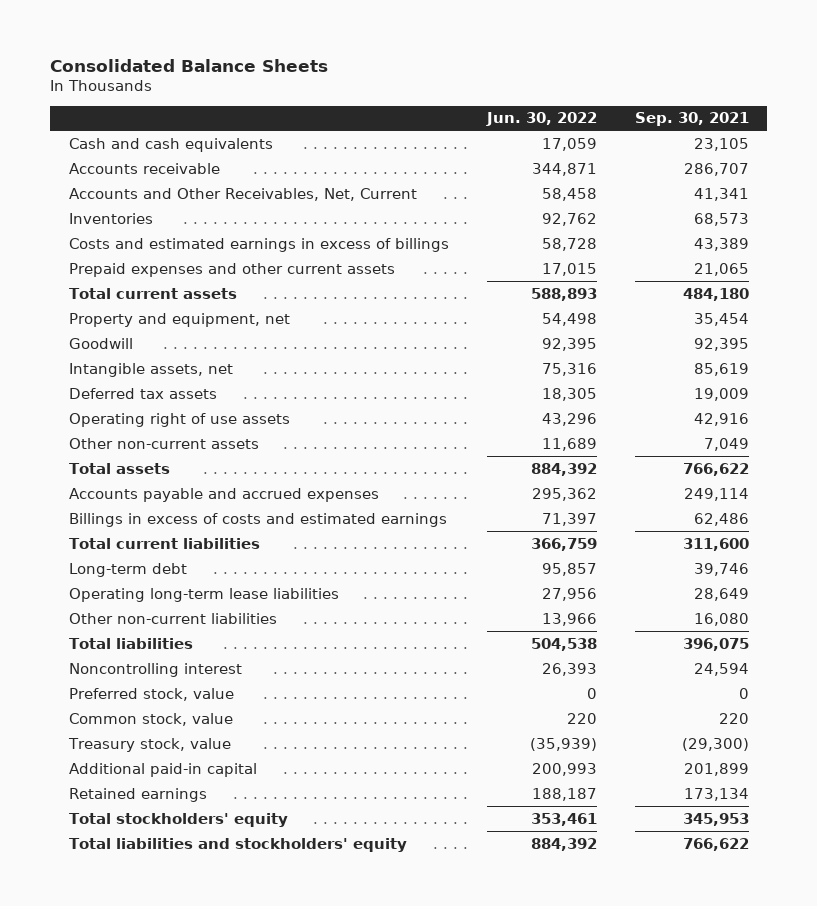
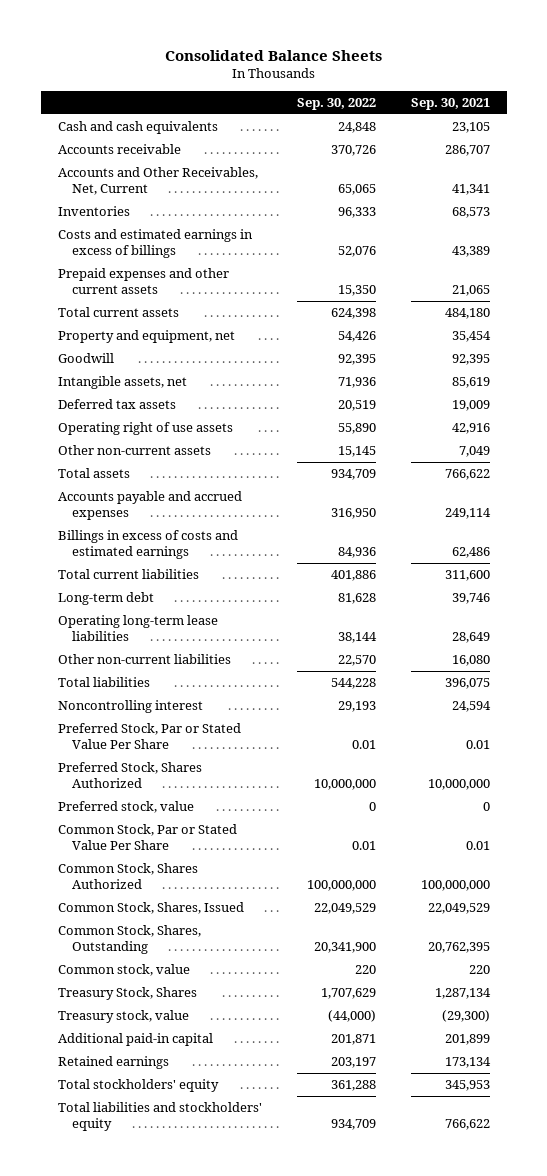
[485,112,597,127] Jun. 30, 2022 -> none
none -> [296,97,376,110] Sep. 30, 2022
none -> [57,723,241,749] Preferred Stock, Par or Stated Value Per Share
none -> [57,762,202,788] Preferred Stock, Shares Authorized
none -> [57,824,237,850] Common Stock, Par or Stated Value Per Share
none -> [57,863,198,889] Common Stock, Shares Authorized
none -> [57,902,244,915] Common Stock, Shares, Issued
none -> [57,925,201,954] Common Stock, Shares, Outstanding
none -> [57,987,197,1001] Treasury Stock, Shares

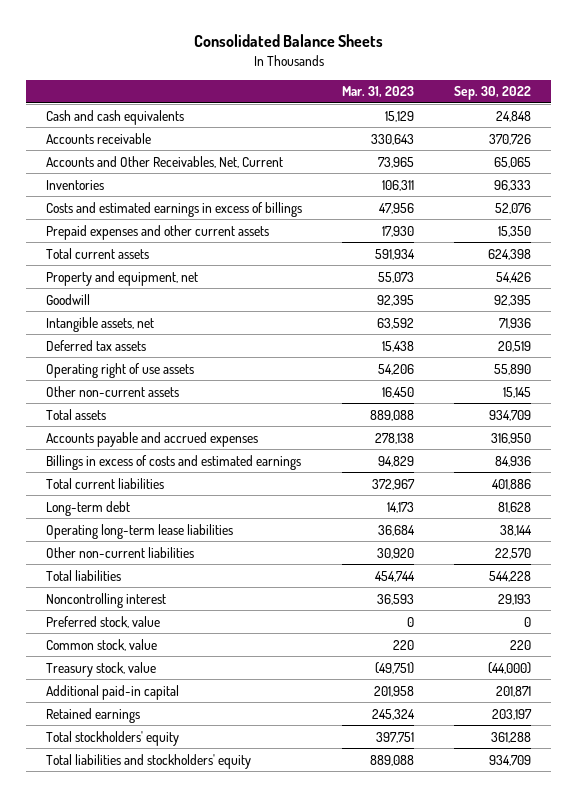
[410,97,490,110] Sep. 30, 2021 -> none
none -> [342,86,415,99] Mar. 31, 2023
[57,723,241,749] Preferred Stock, Par or Stated Value Per Share -> none
[57,762,202,788] Preferred Stock, Shares Authorized -> none
[57,824,237,850] Common Stock, Par or Stated Value Per Share -> none
[57,863,198,889] Common Stock, Shares Authorized -> none
[57,902,244,915] Common Stock, Shares, Issued -> none
[57,925,201,954] Common Stock, Shares, Outstanding -> none
[57,987,197,1001] Treasury Stock, Shares -> none

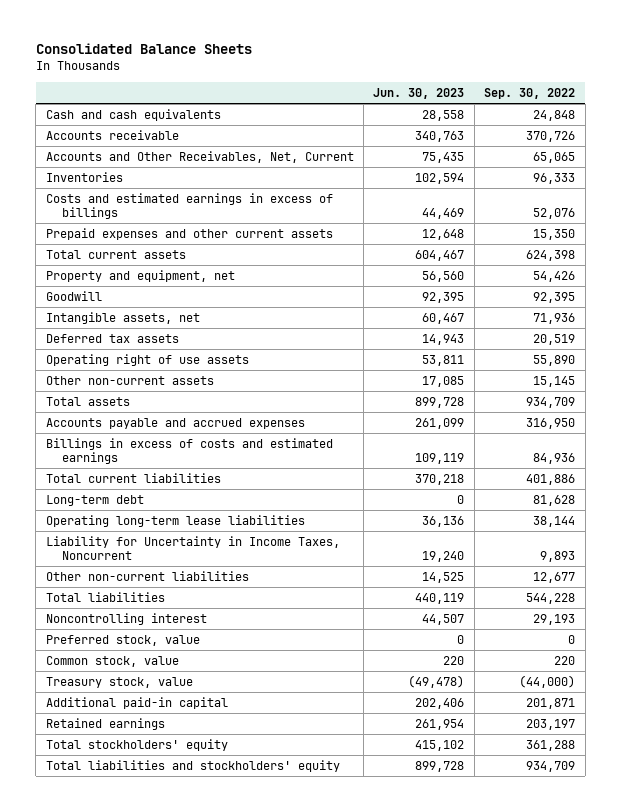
[342,86,415,99] Mar. 31, 2023 -> none
none -> [373,88,465,100] Jun. 30, 2023
none -> [45,535,340,560] Liability for Uncertainty in Income Taxes, Noncurrent
[495,547,532,559] 22,570 -> [533,571,576,583] 12,677

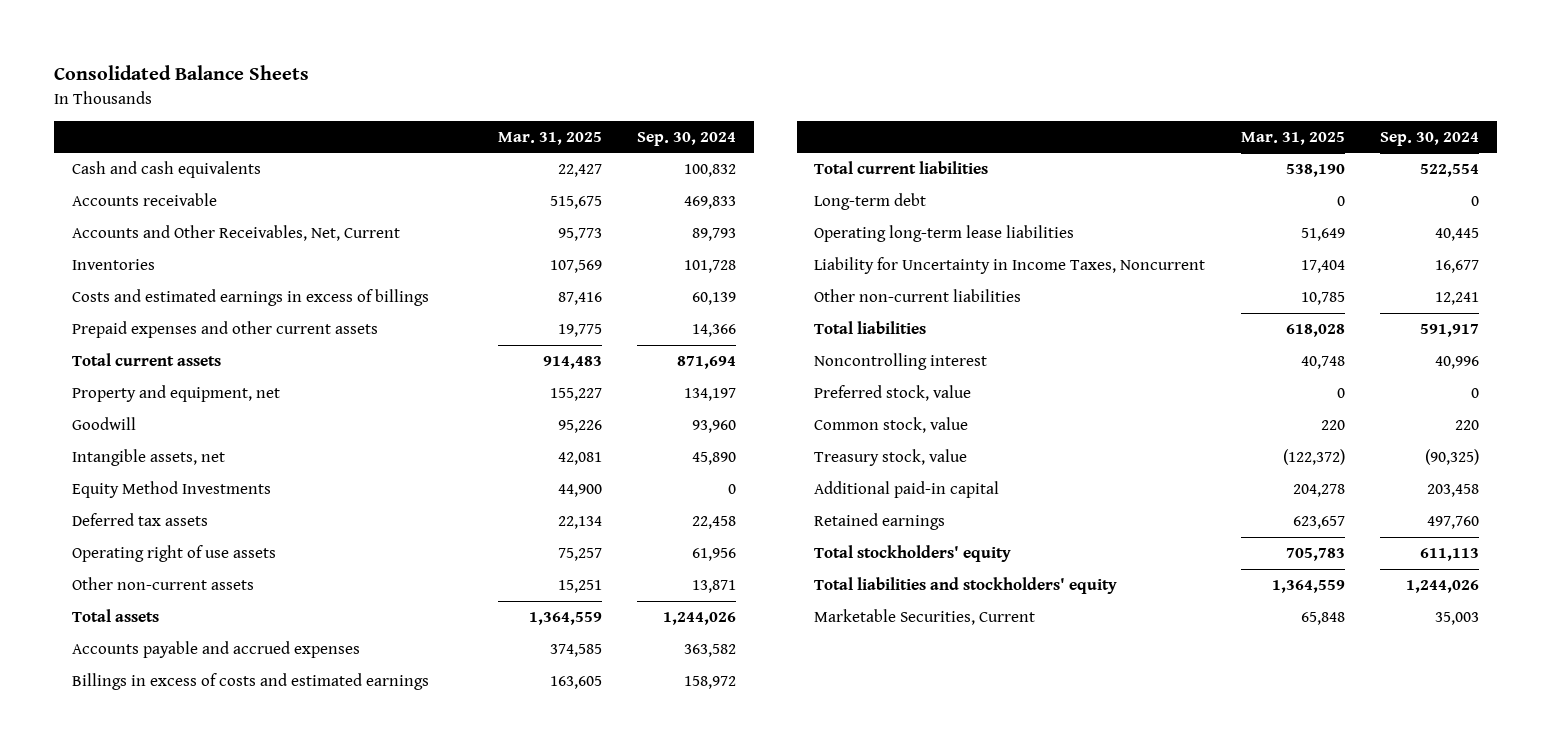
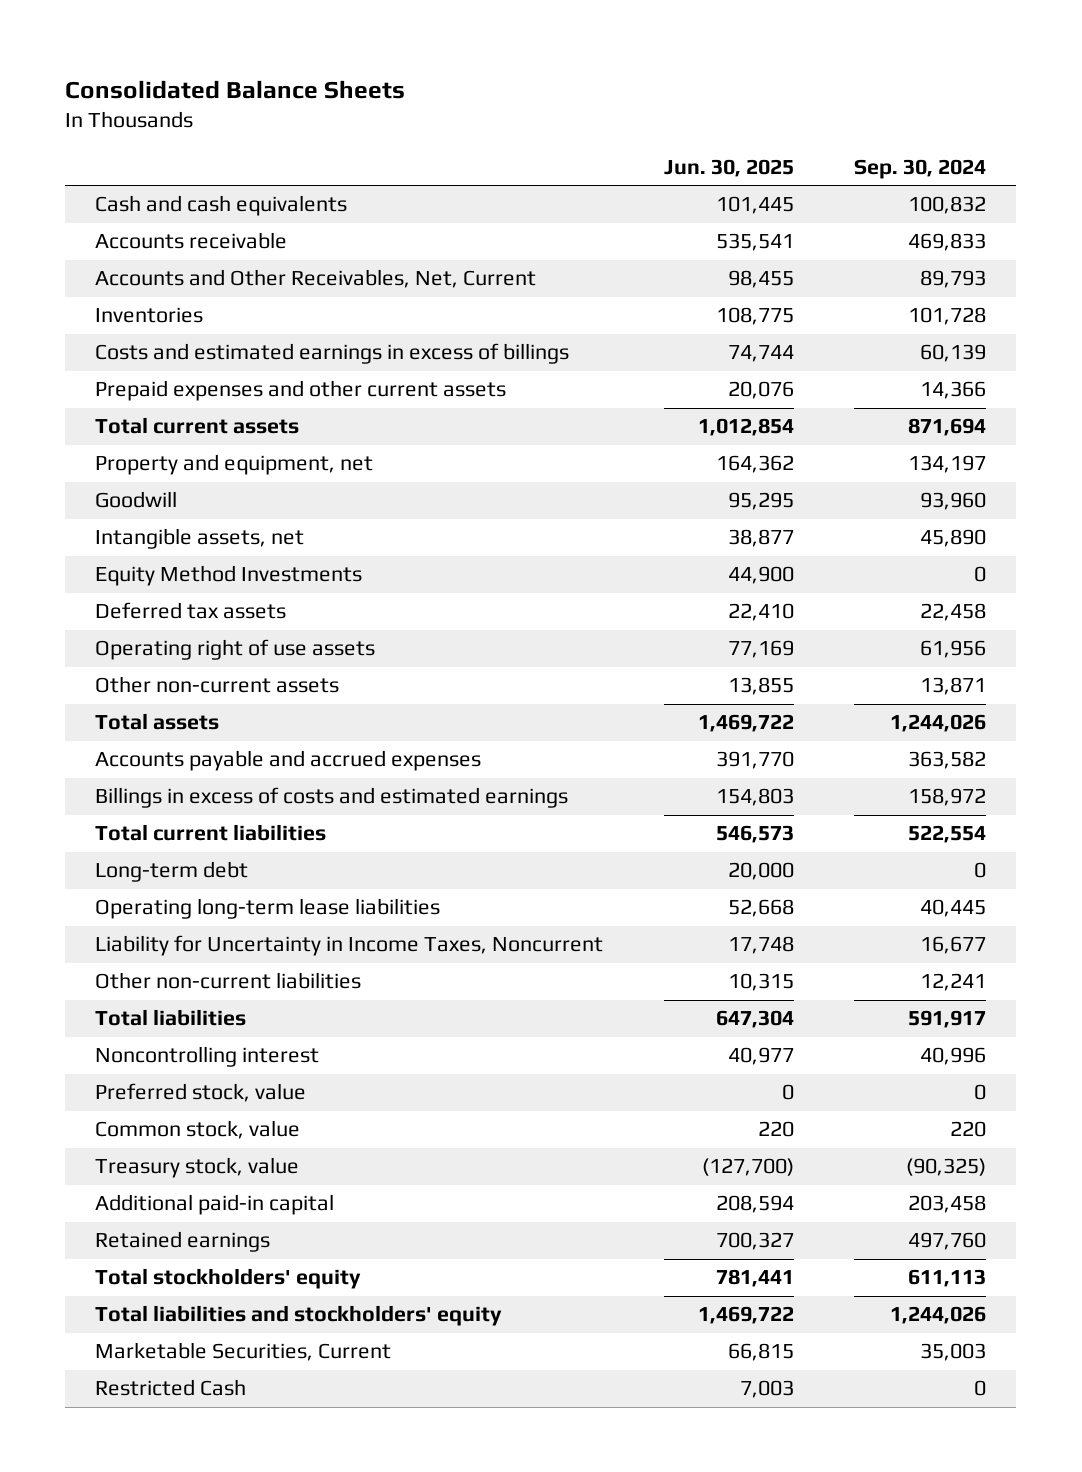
[497,131,602,145] Mar. 31, 2025 -> none
none -> [663,158,794,177] Jun. 30, 2025
none -> [95,1379,247,1397] Restricted Cash

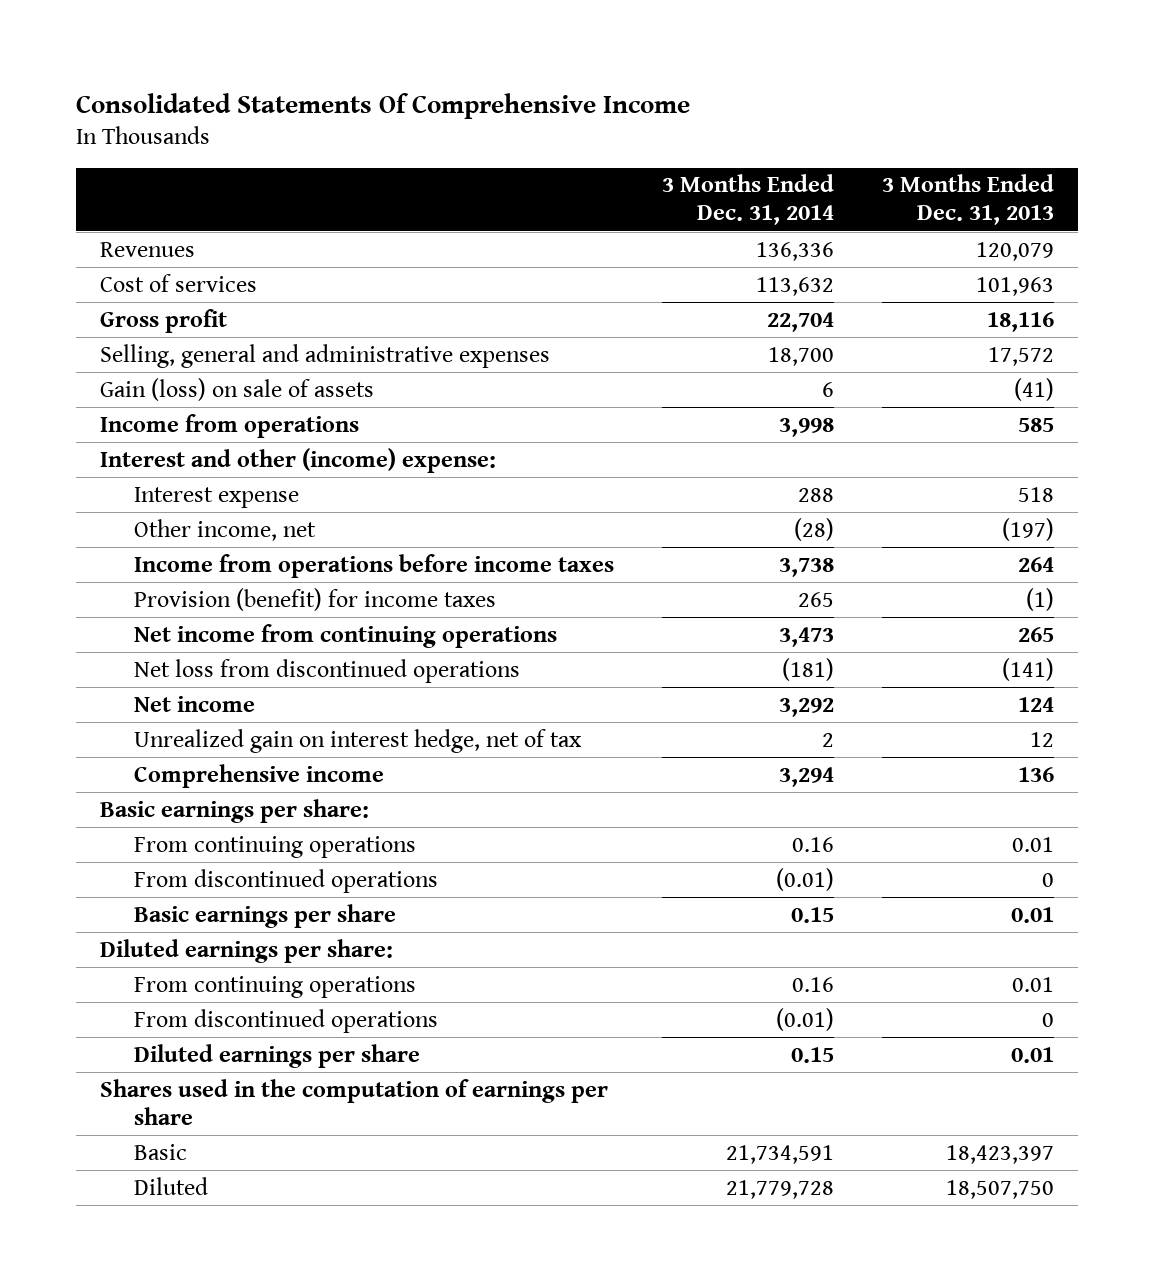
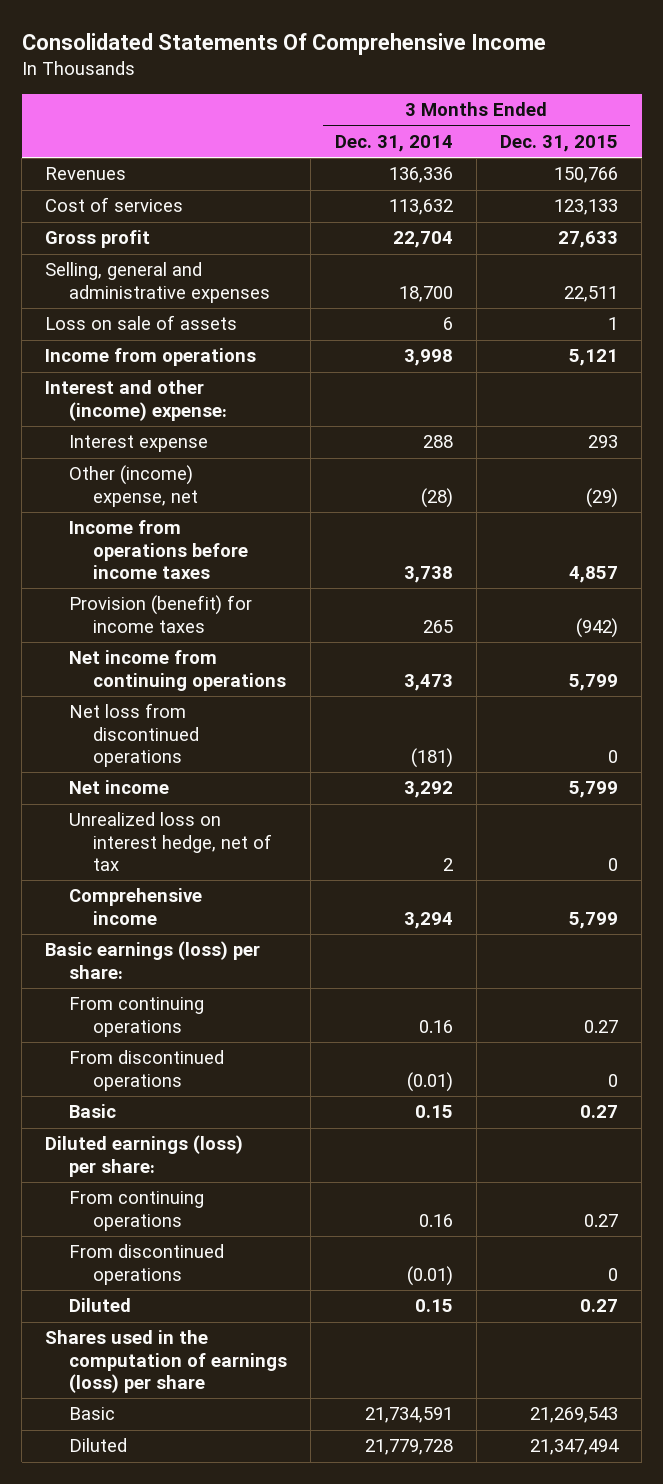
[882,174,1055,226] 3 Months Ended Dec. 31, 2013 -> none
none -> [499,135,618,153] Dec. 31, 2015
[100,377,375,401] Gain (loss) on sale of assets -> [45,315,238,331] Loss on sale of assets
[134,518,317,541] Other income, net -> [69,465,199,507] Other (income) expense, net
[134,728,583,753] Unrealized gain on interest hedge, net of tax -> [69,812,273,872] Unrealized loss on interest hedge, net of tax
[100,798,370,823] Basic earnings per share: -> [45,941,261,979] Basic earnings (loss) per share:
[134,903,397,928] Basic earnings per share -> [69,1104,117,1119] Basic
[100,938,394,963] Diluted earnings per share: -> [45,1135,244,1177] Diluted earnings (loss) per share:
[134,1043,421,1068] Diluted earnings per share -> [69,1298,132,1313] Diluted
[100,1078,609,1125] Shares used in the computation of earnings per share -> [45,1330,288,1394] Shares used in the computation of earnings (loss) per share

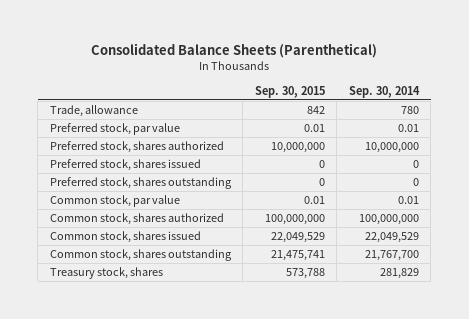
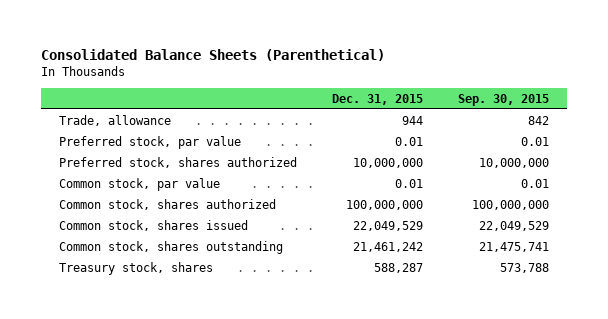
[348,85,420,98] Sep. 30, 2014 -> none
none -> [331,94,423,106] Dec. 31, 2015
[49,159,201,172] Preferred stock, shares issued -> none
[49,177,232,190] Preferred stock, shares outstanding -> none

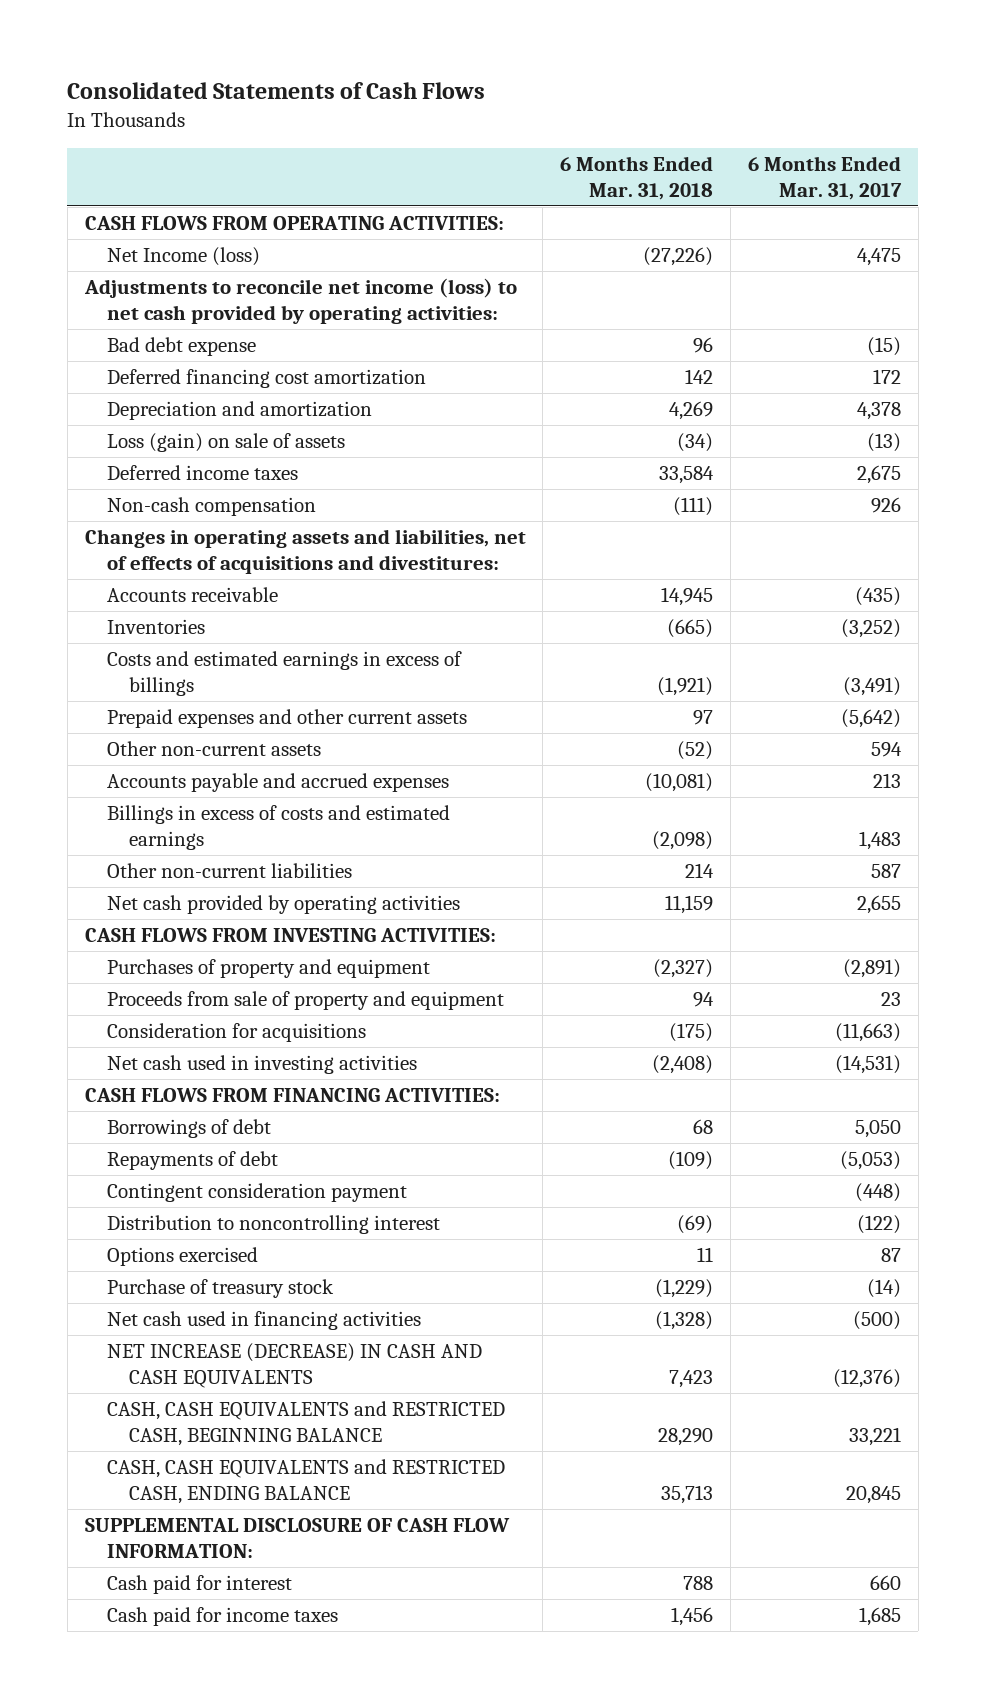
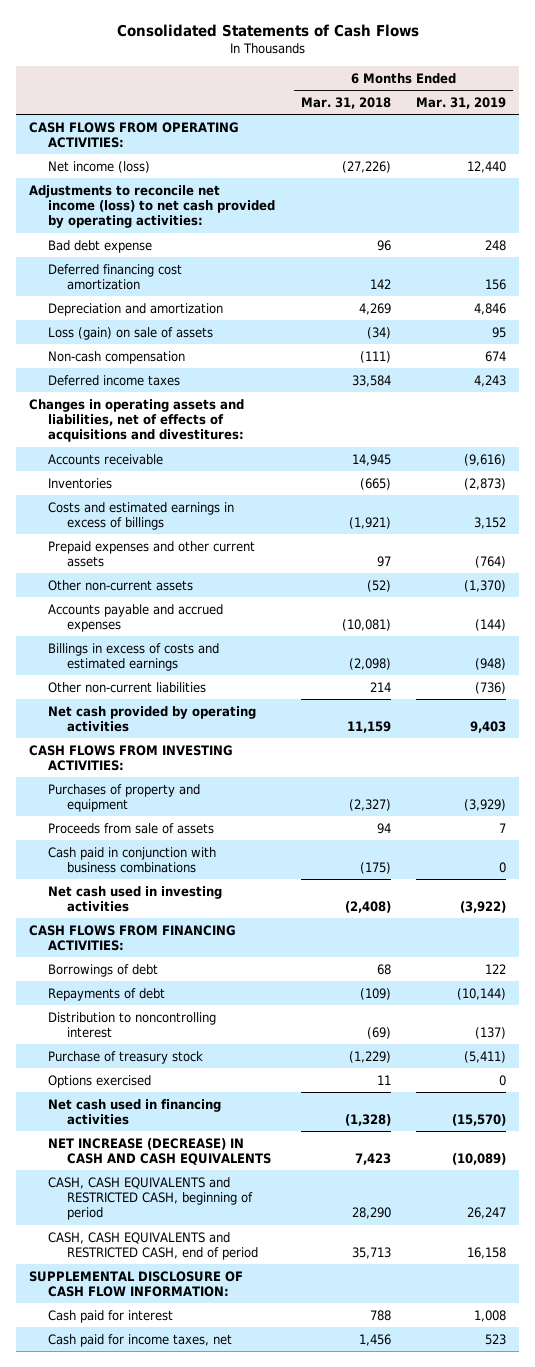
[747,155,902,200] 6 Months Ended Mar. 31, 2017 -> none
none -> [416,97,507,110] Mar. 31, 2019
[106,246,260,266] Net Income (loss) -> [48,160,151,173] Net income (loss)
[106,464,298,480] Deferred income taxes -> [48,374,181,386] Deferred income taxes
[106,990,504,1010] Proceeds from sale of property and equipment -> [48,822,215,834] Proceeds from sale of assets
[106,1022,366,1042] Consideration for acquisitions -> [48,846,217,873] Cash paid in conjunction with business combinations
[106,1182,407,1202] Contingent consideration payment -> none
[106,1246,258,1266] Options exercised -> [48,1074,152,1088] Options exercised
[106,1400,505,1447] CASH, CASH EQUIVALENTS and RESTRICTED CASH, BEGINNING BALANCE -> [48,1176,254,1221] CASH, CASH EQUIVALENTS and RESTRICTED CASH, beginning of period
[106,1458,505,1505] CASH, CASH EQUIVALENTS and RESTRICTED CASH, ENDING BALANCE -> [48,1231,259,1260] CASH, CASH EQUIVALENTS and RESTRICTED CASH, end of period
[106,1606,338,1626] Cash paid for income taxes -> [48,1333,233,1347] Cash paid for income taxes, net

